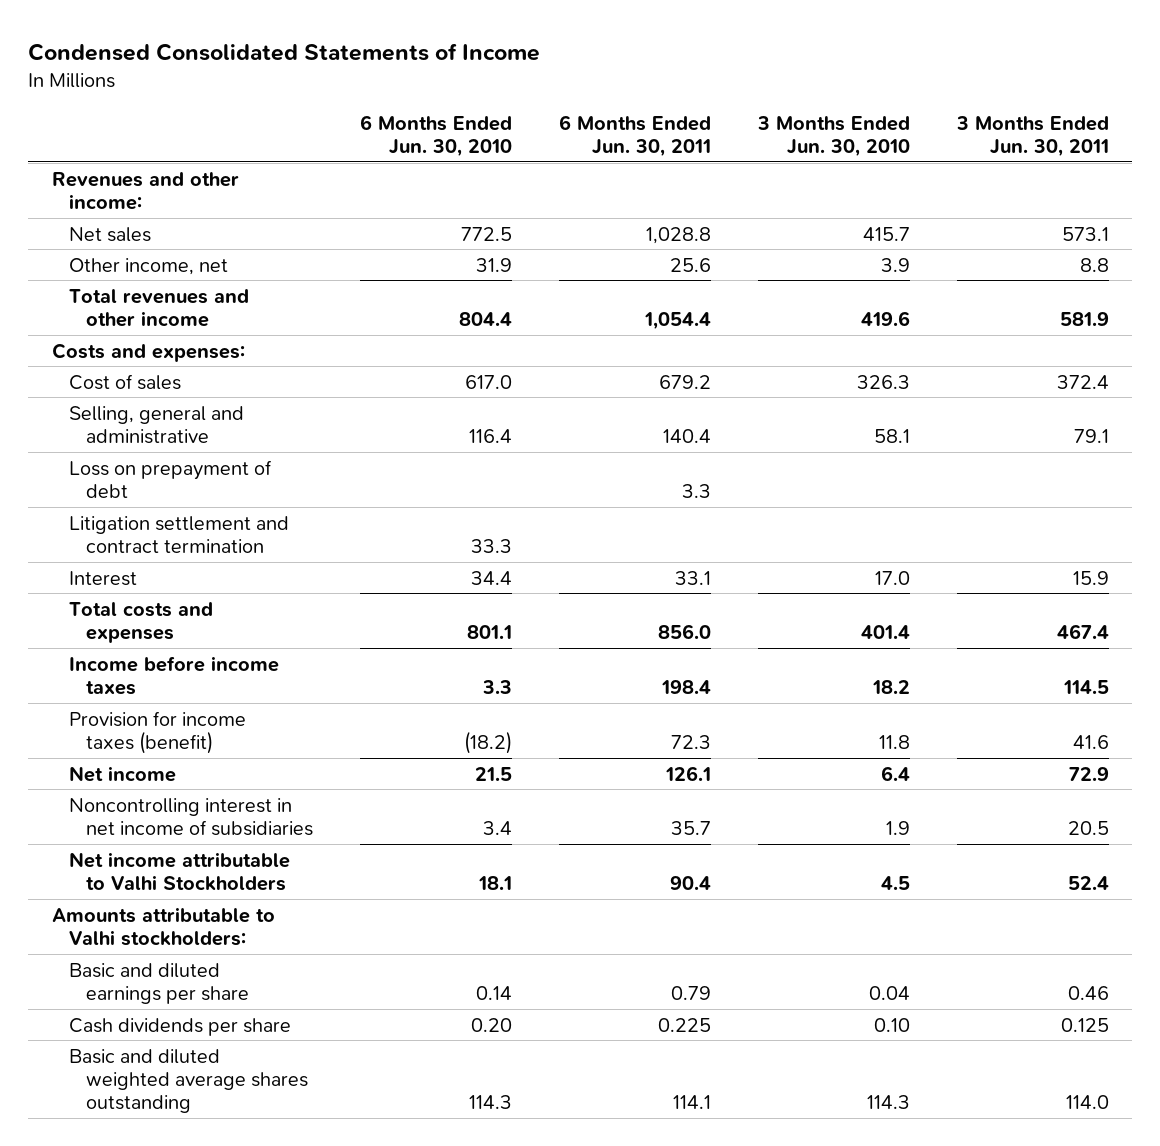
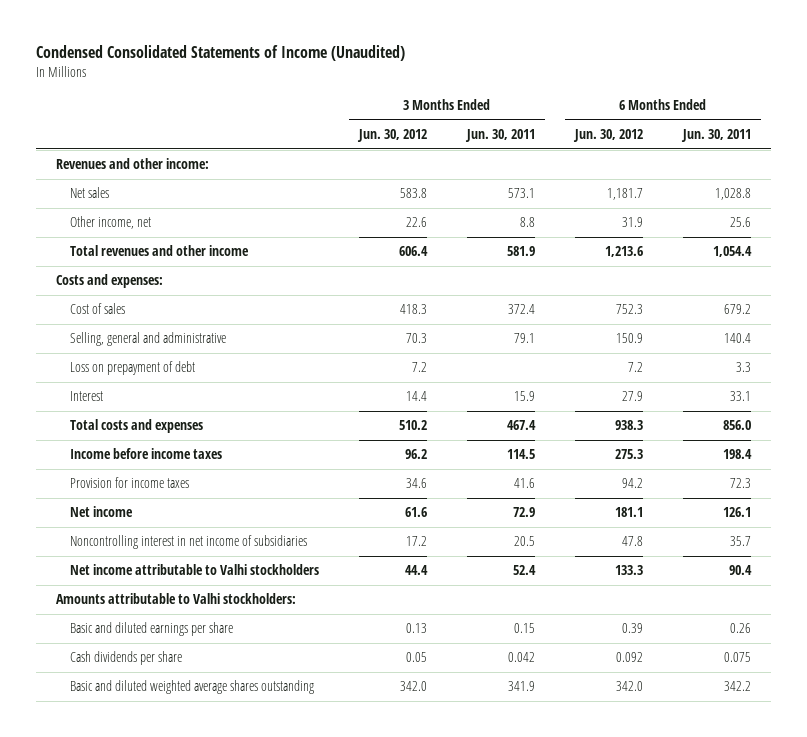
[28,42,541,61] Condensed Consolidated Statements of Income -> [36,44,406,61] Condensed Consolidated Statements of Income (Unaudited)
[359,114,512,158] 6 Months Ended Jun. 30, 2010 -> none
[756,115,910,158] 3 Months Ended Jun. 30, 2010 -> none
none -> [357,128,428,142] Jun. 30, 2012
none -> [573,128,644,142] Jun. 30, 2012
[68,515,289,554] Litigation settlement and contract termination -> none
[68,710,246,755] Provision for income taxes (benefit) -> [70,477,190,489] Provision for income taxes
[68,851,290,892] Net income attributable to Valhi Stockholders -> [70,564,320,576] Net income attributable to Valhi stockholders
[670,986,711,1001] 0.79 -> [730,623,752,634] 0.26
[1067,986,1109,1001] 0.46 -> [514,623,536,634] 0.15
[657,1017,711,1032] 0.225 -> [724,652,752,663] 0.075
[1060,1017,1109,1032] 0.125 -> [508,652,536,663] 0.042
[672,1095,711,1110] 114.1 -> [724,681,752,692] 342.2
[1065,1095,1109,1110] 114.0 -> [508,681,536,692] 341.9

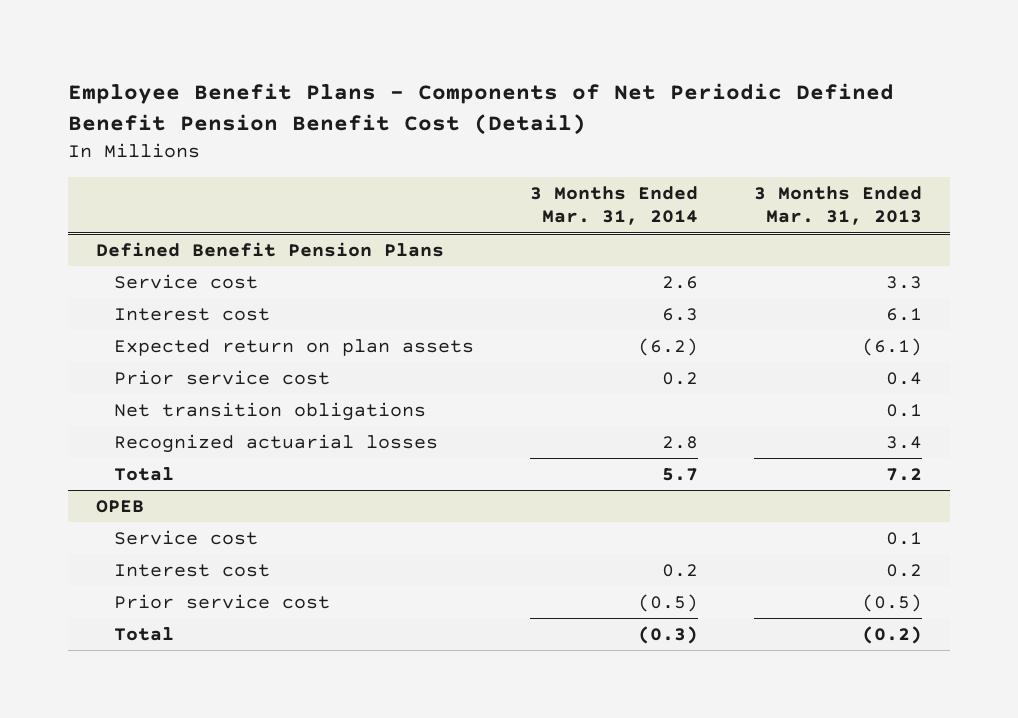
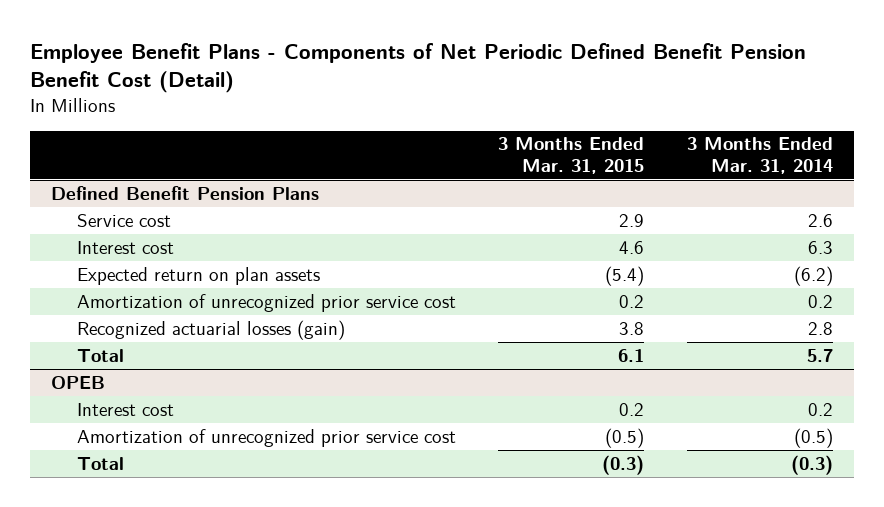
[753,185,922,226] 3 Months Ended Mar. 31, 2013 -> none
none -> [498,137,645,174] 3 Months Ended Mar. 31, 2015
[114,401,427,421] Net transition obligations -> none
[114,369,331,385] Prior service cost -> [76,293,456,312] Amortization of unrecognized prior service cost
[114,433,439,453] Recognized actuarial losses -> [76,319,345,340] Recognized actuarial losses (gain)
[114,529,259,545] Service cost -> none
[114,593,331,609] Prior service cost -> [76,428,456,447] Amortization of unrecognized prior service cost

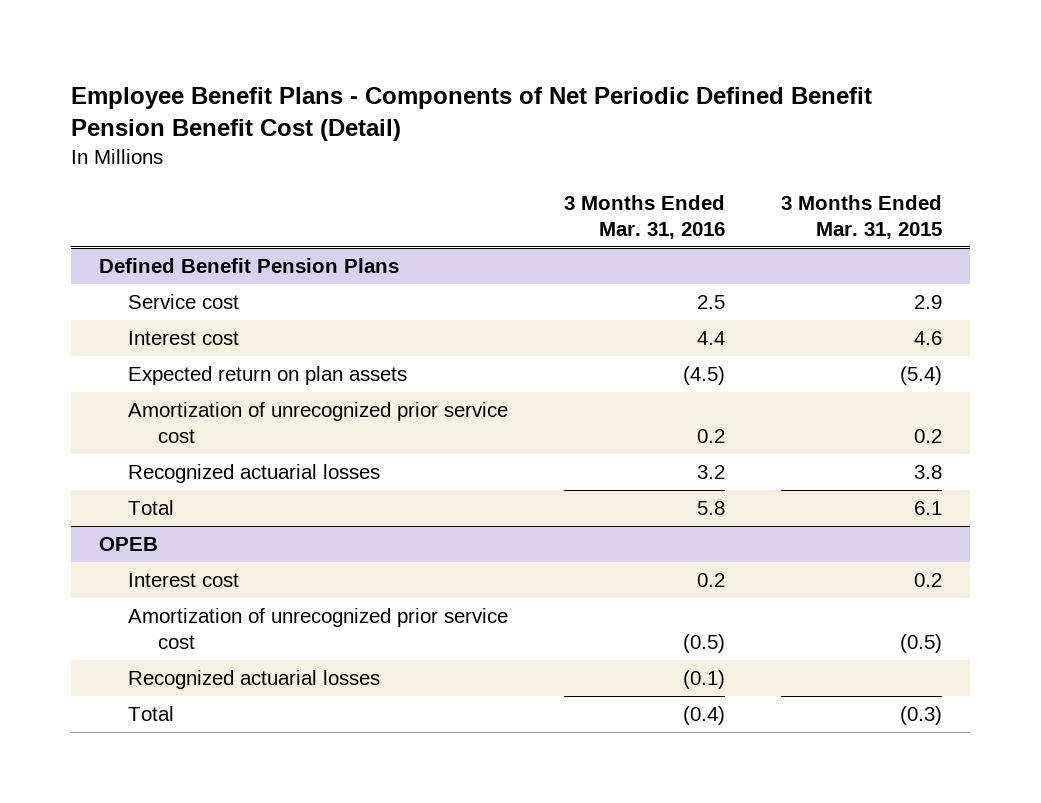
[686,137,833,174] 3 Months Ended Mar. 31, 2014 -> none
none -> [564,194,726,239] 3 Months Ended Mar. 31, 2016
[76,319,345,340] Recognized actuarial losses (gain) -> [128,464,381,484] Recognized actuarial losses
none -> [128,670,381,690] Recognized actuarial losses

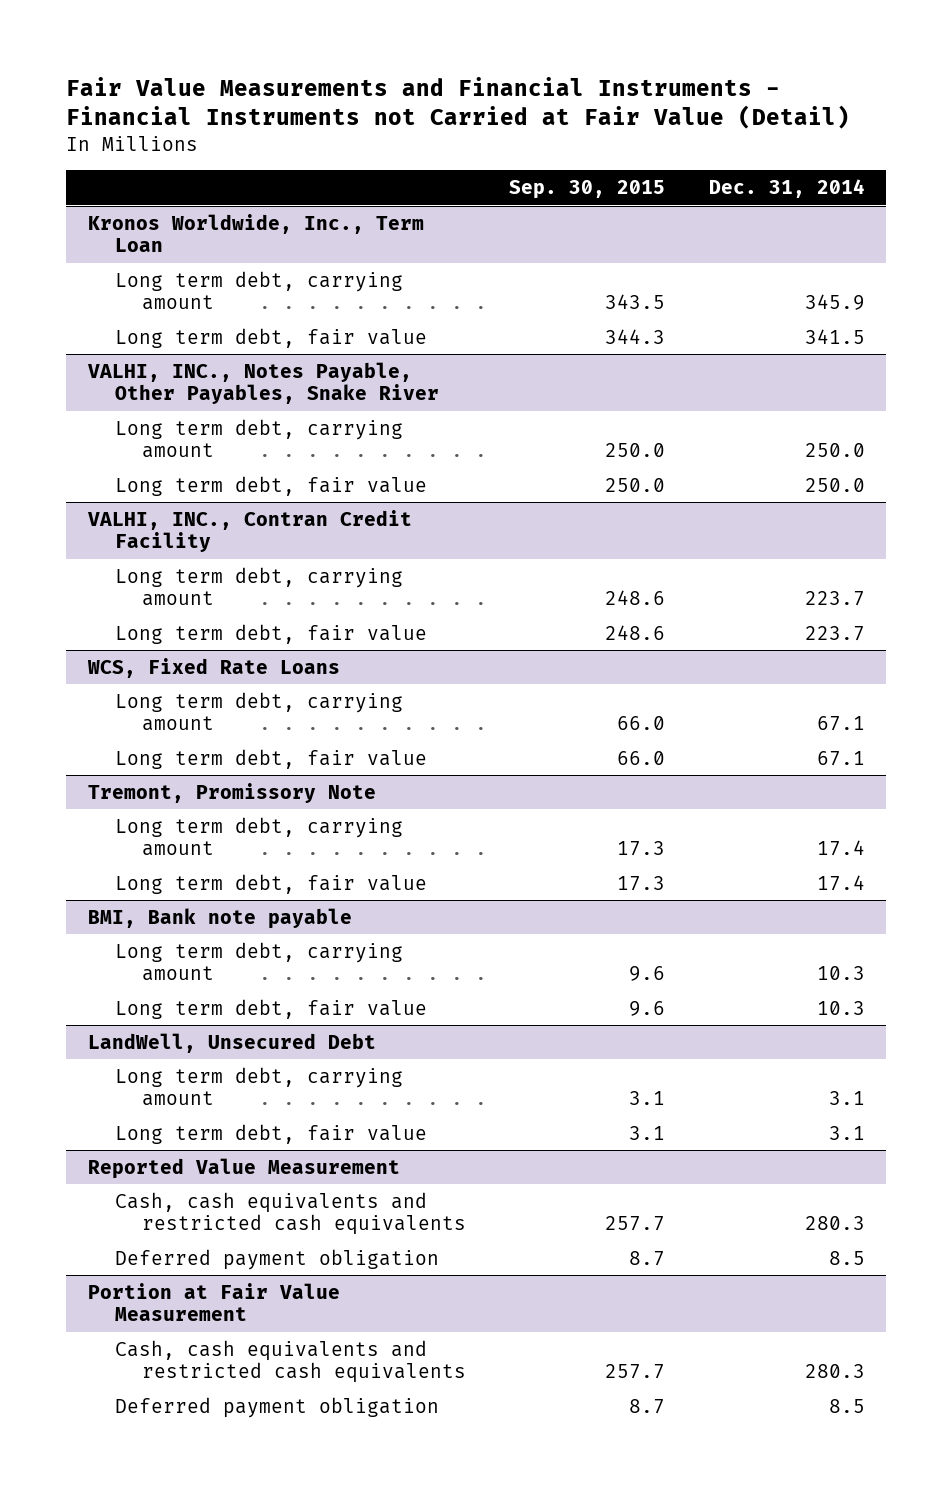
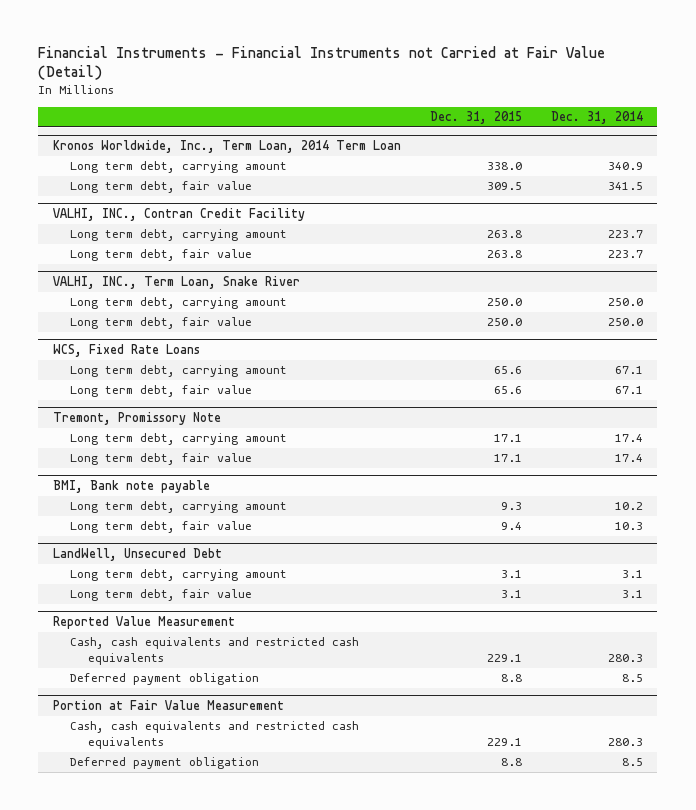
[66,76,851,130] Fair Value Measurements and Financial Instruments - Financial Instruments not Carried at Fair Value (Detail) -> [38,45,606,81] Financial Instruments - Financial Instruments not Carried at Fair Value (Detail)
[509,180,666,200] Sep. 30, 2015 -> none
none -> [429,111,522,125] Dec. 31, 2015
[87,213,424,253] Kronos Worldwide, Inc., Term Loan -> [52,140,401,154] Kronos Worldwide, Inc., Term Loan, 2014 Term Loan
[804,294,865,311] 345.9 -> [607,162,643,171] 340.9
[86,361,439,405] VALHI, INC., Notes Payable, Other Payables, Snake River -> none
[114,418,403,459] Long term debt, carrying amount -> none
[114,475,427,496] Long term debt, fair value -> none
none -> [52,276,300,290] VALHI, INC., Term Loan, Snake River
none -> [70,297,288,310] Long term debt, carrying amount
none -> [70,317,253,330] Long term debt, fair value
[816,966,865,981] 10.3 -> [614,502,643,511] 10.2

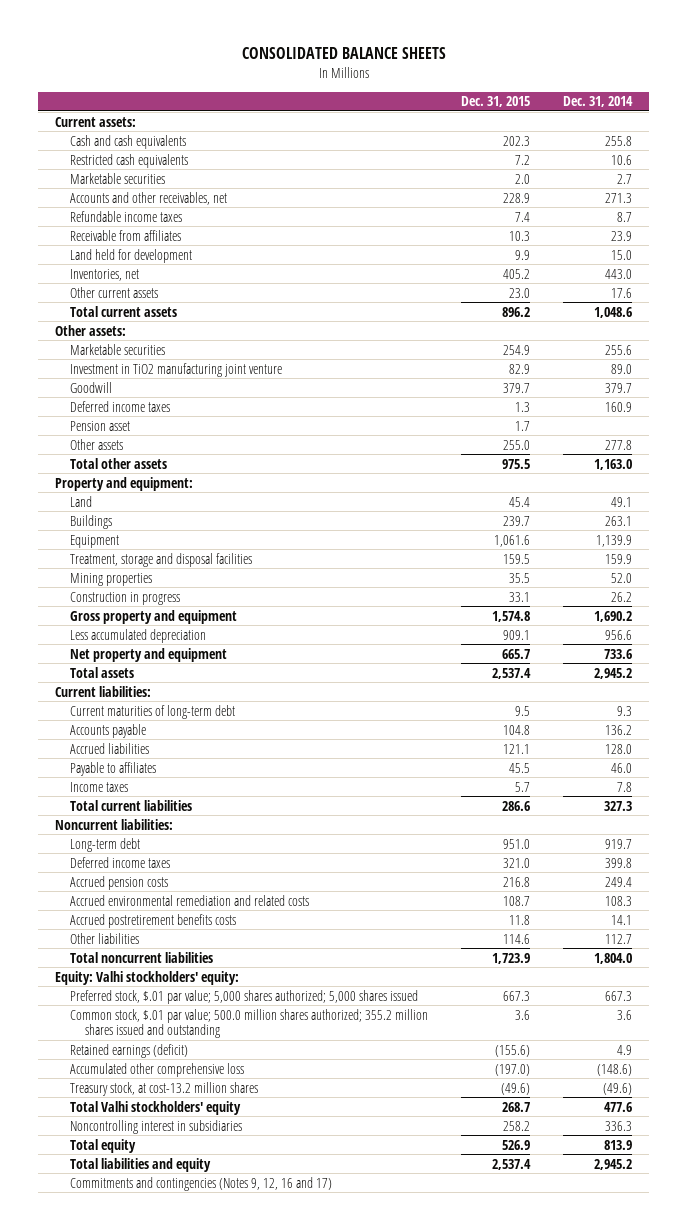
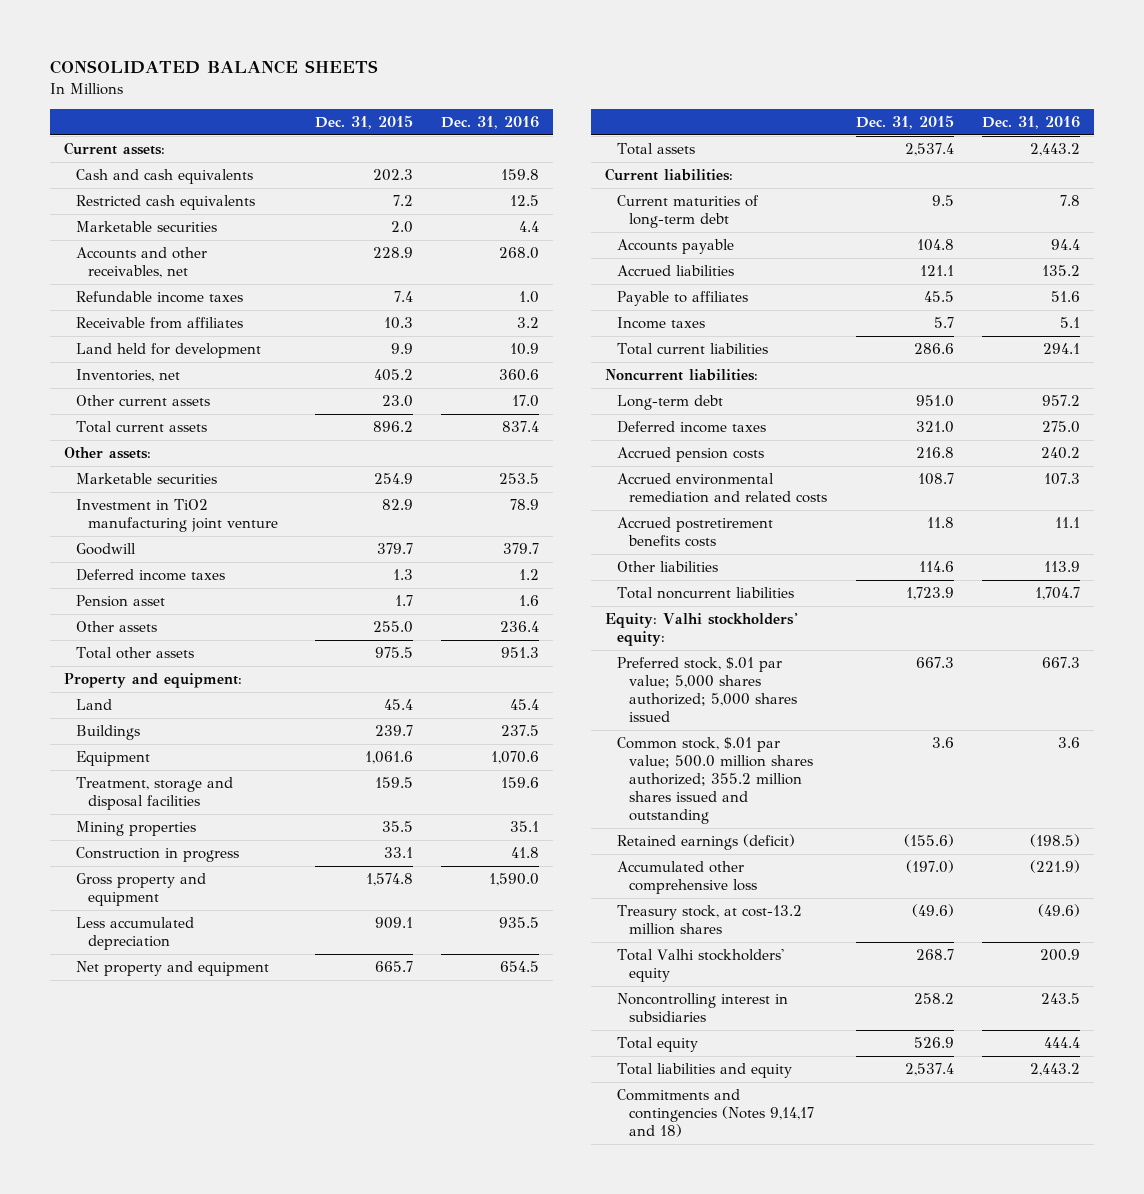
[563,96,634,108] Dec. 31, 2014 -> none
none -> [440,115,539,129] Dec. 31, 2016
[70,1176,333,1191] Commitments and contingencies (Notes 9, 12, 16 and 17) -> [617,1089,815,1138] Commitments and contingencies (Notes 9,14,17 and 18)

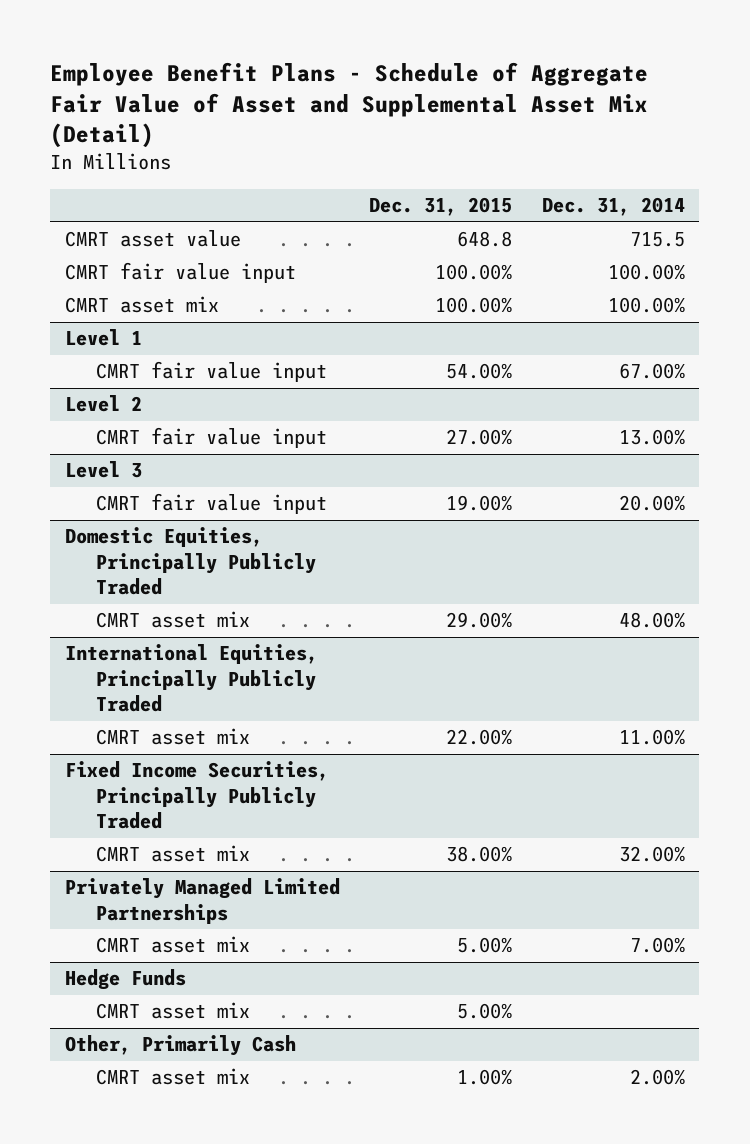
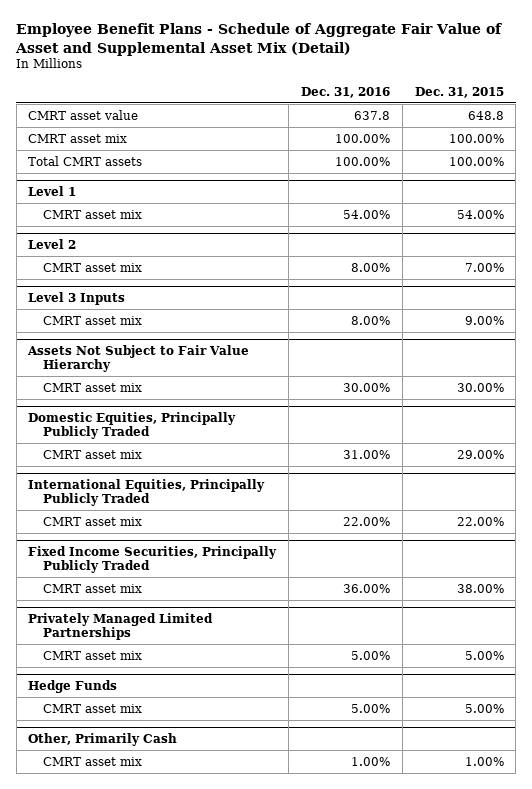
[541,197,685,217] Dec. 31, 2014 -> none
none -> [301,86,391,98] Dec. 31, 2016
[65,262,297,284] CMRT fair value input -> none
none -> [28,155,143,166] Total CMRT assets
[96,361,328,383] CMRT fair value input -> none
none -> [43,209,143,219] CMRT asset mix
[96,427,328,449] CMRT fair value input -> none
[96,493,328,515] CMRT fair value input -> none
none -> [43,262,143,272] CMRT asset mix
[65,461,143,479] Level 3 -> [28,291,126,305] Level 3 Inputs
none -> [43,315,143,325] CMRT asset mix
none -> [27,344,250,372] Assets Not Subject to Fair Value Hierarchy
none -> [43,382,143,392] CMRT asset mix

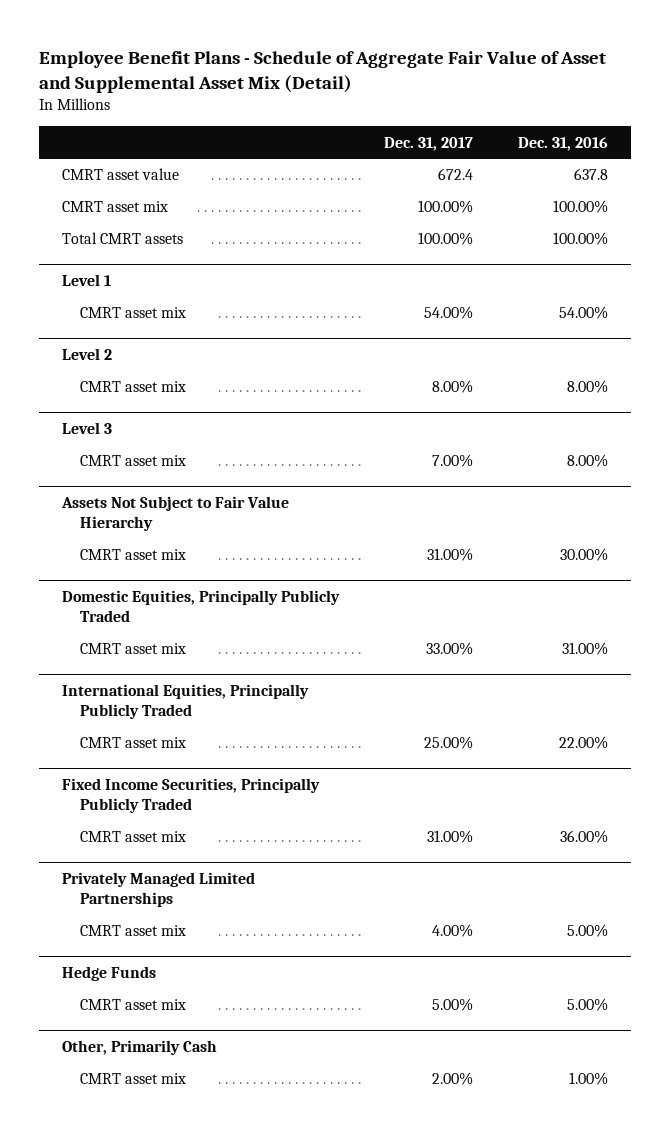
[414,86,504,98] Dec. 31, 2015 -> none
none -> [383,136,473,151] Dec. 31, 2017
[28,291,126,305] Level 3 Inputs -> [61,422,112,435] Level 3

